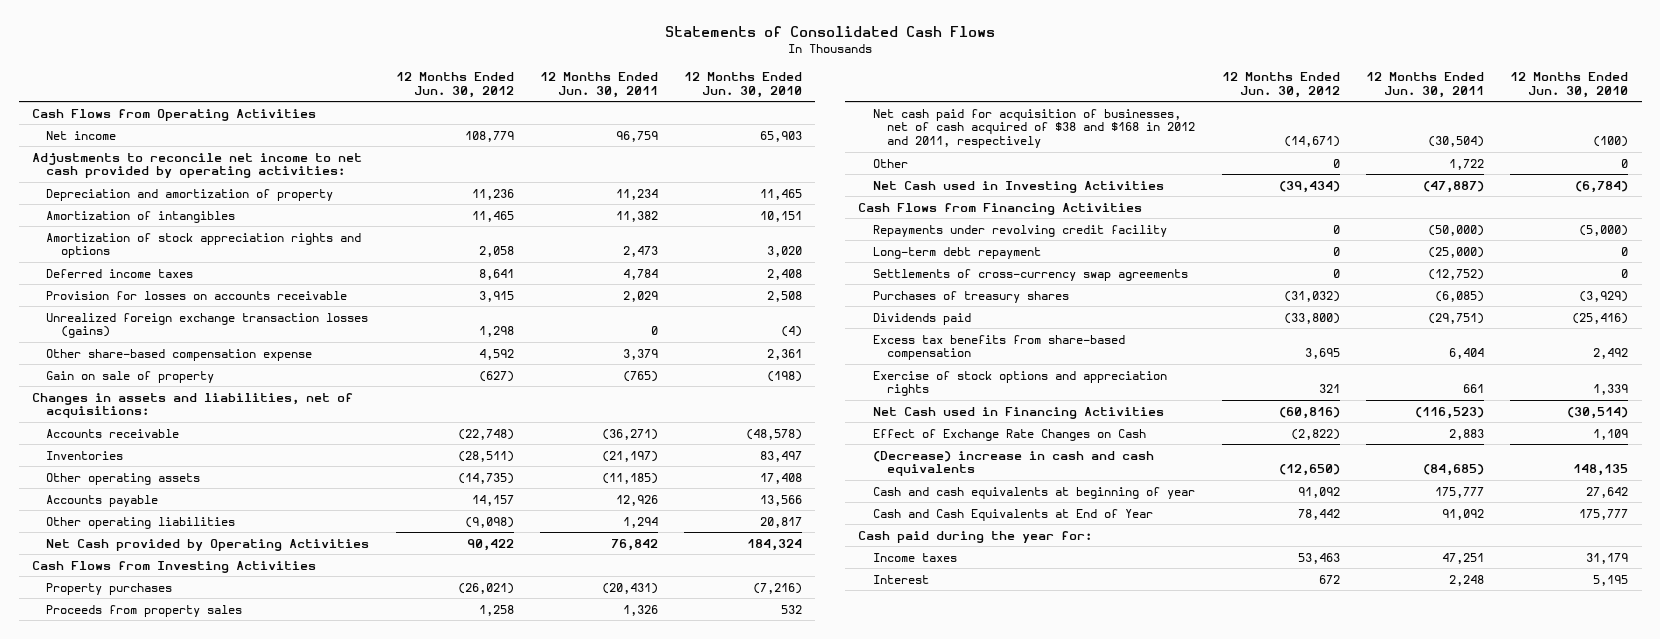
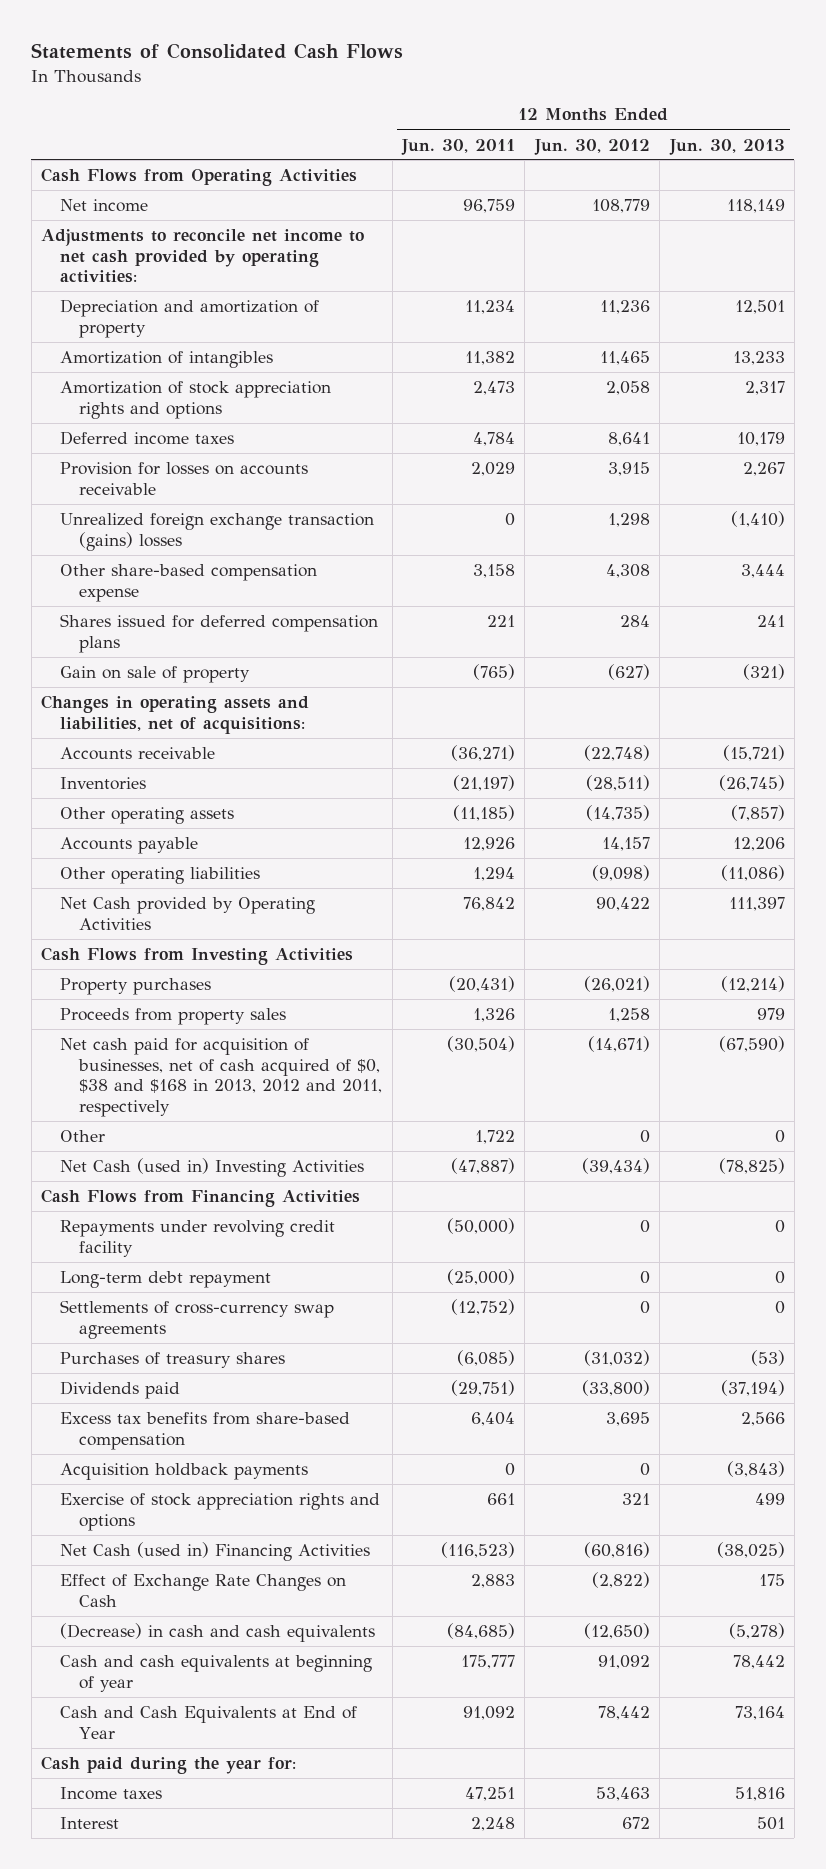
[684,71,803,98] 12 Months Ended Jun. 30, 2010 -> none
none -> [668,138,785,155] Jun. 30, 2013
[46,312,369,339] Unrealized foreign exchange transaction losses (gains) -> [60,513,375,551] Unrealized foreign exchange transaction (gains) losses
[478,348,514,360] 4,592 -> [605,564,650,579] 4,308
[622,348,658,360] 3,379 -> [473,564,516,579] 3,158
none -> [60,614,379,653] Shares issued for deferred compensation plans
[31,392,353,419] Changes in assets and liabilities, net of acquisitions: -> [41,695,310,734] Changes in operating assets and liabilities, net of acquisitions:
[872,108,1196,149] Net cash paid for acquisition of businesses, net of cash acquired of $38 and $168 in 2012 and 2011, respectively -> [60,1038,383,1118] Net cash paid for acquisition of businesses, net of cash acquired of $0, $38 and $168 in 2013, 2012 and 2011, respectively
[872,180,1164,193] Net Cash used in Investing Activities -> [60,1158,365,1178] Net Cash (used in) Investing Activities
none -> [60,1463,309,1481] Acquisition holdback payments
[872,370,1167,397] Exercise of stock options and appreciation rights -> [60,1493,381,1531] Exercise of stock appreciation rights and options
[872,406,1164,419] Net Cash used in Financing Activities -> [60,1542,371,1562] Net Cash (used in) Financing Activities
[872,450,1154,477] (Decrease) increase in cash and cash equivalents -> [60,1623,376,1643] (Decrease) in cash and cash equivalents

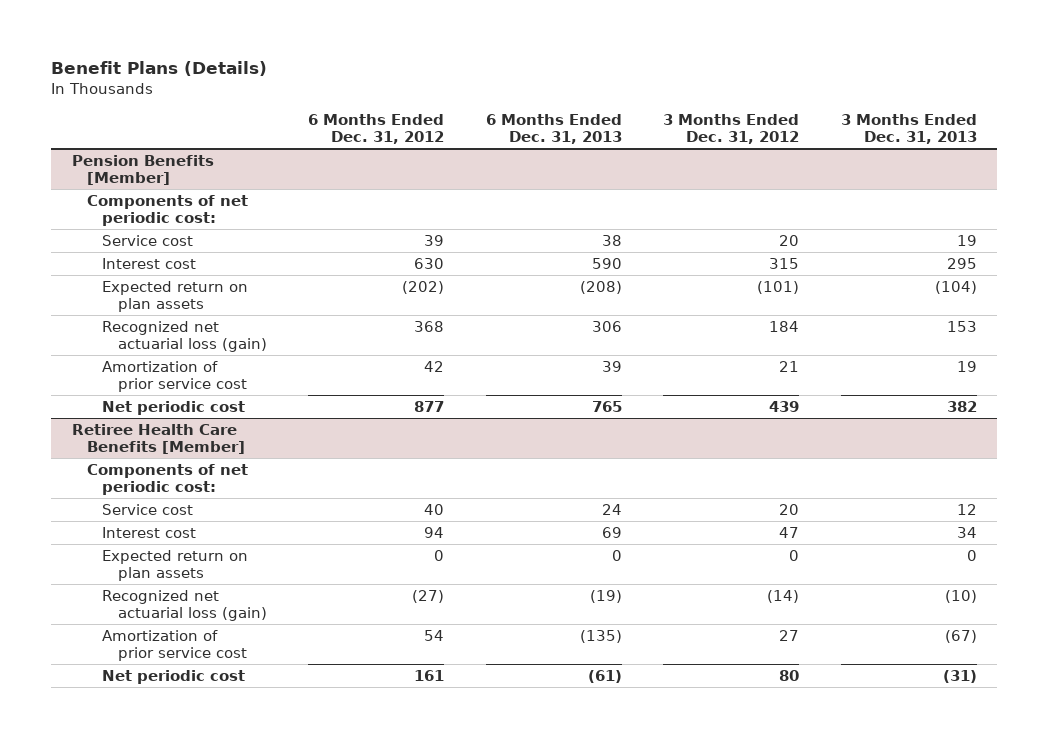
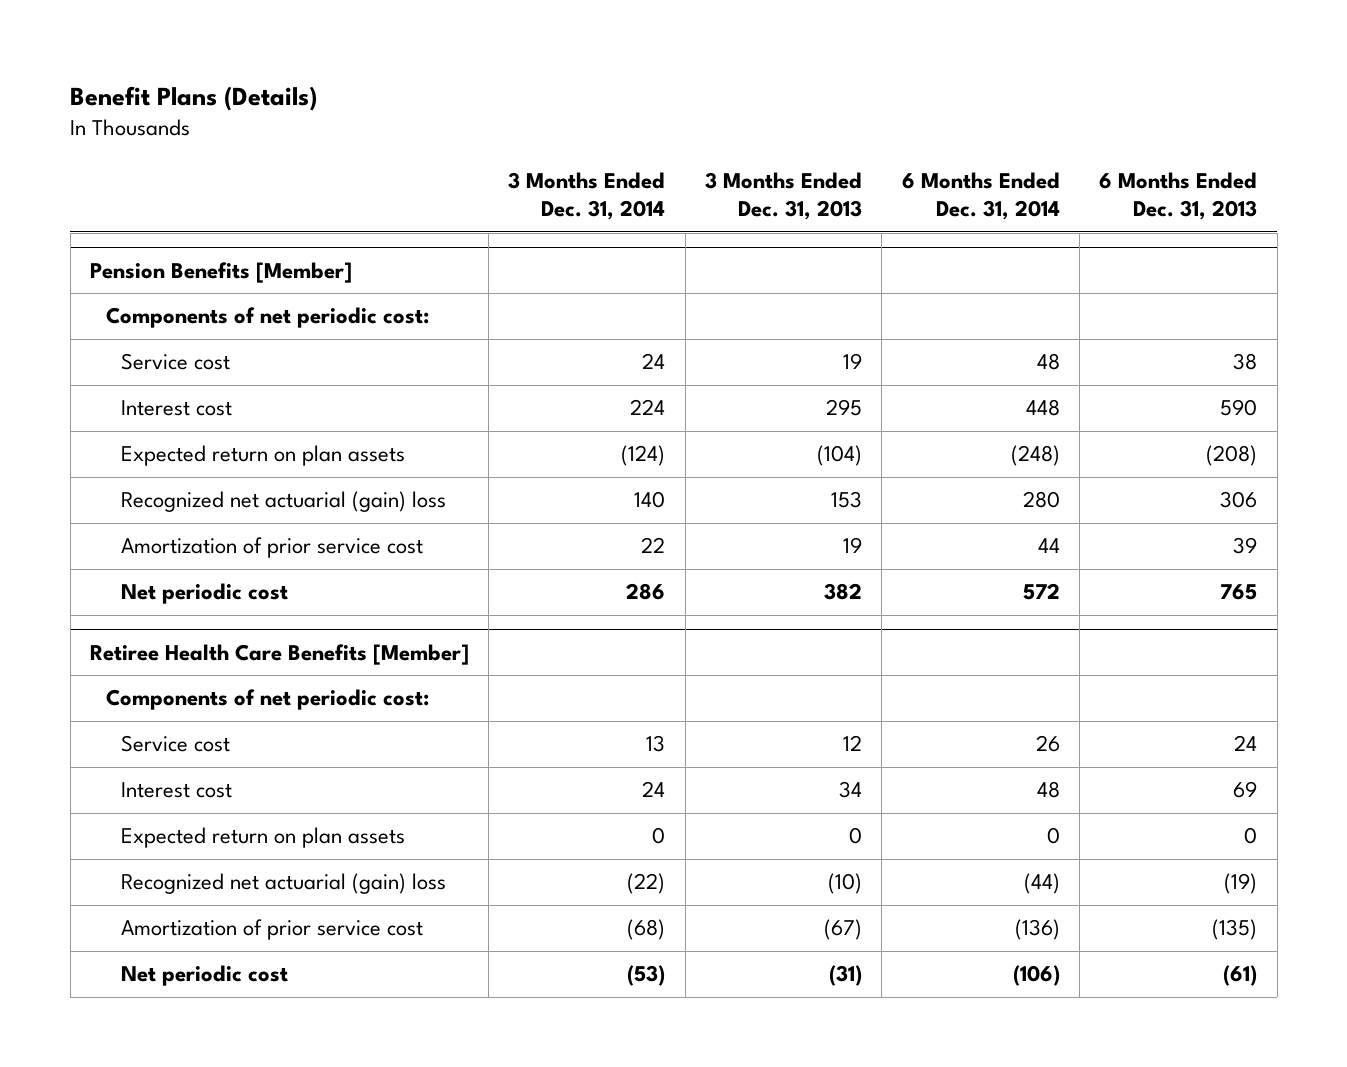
[308,114,445,145] 6 Months Ended Dec. 31, 2012 -> none
[663,114,800,145] 3 Months Ended Dec. 31, 2012 -> none
none -> [508,171,666,221] 3 Months Ended Dec. 31, 2014
none -> [901,171,1060,221] 6 Months Ended Dec. 31, 2014
[102,320,267,352] Recognized net actuarial loss (gain) -> [121,491,447,513] Recognized net actuarial (gain) loss
[102,589,267,621] Recognized net actuarial loss (gain) -> [121,873,447,895] Recognized net actuarial (gain) loss

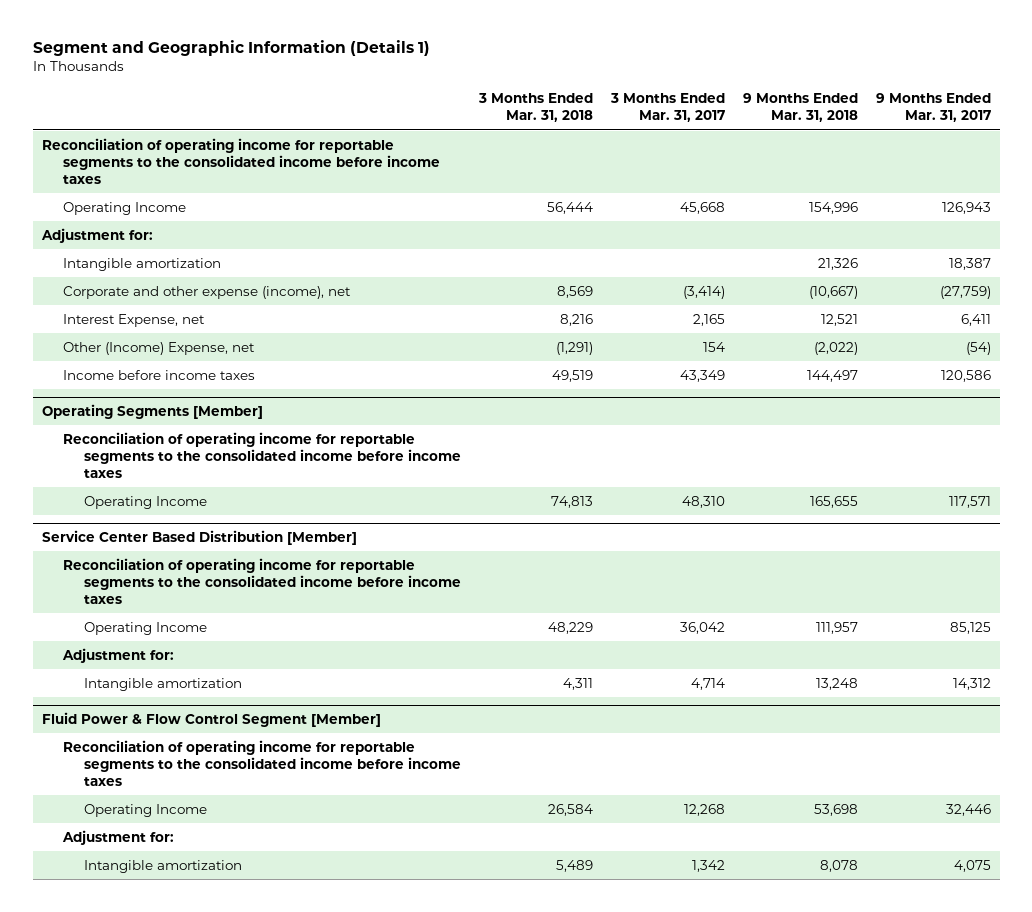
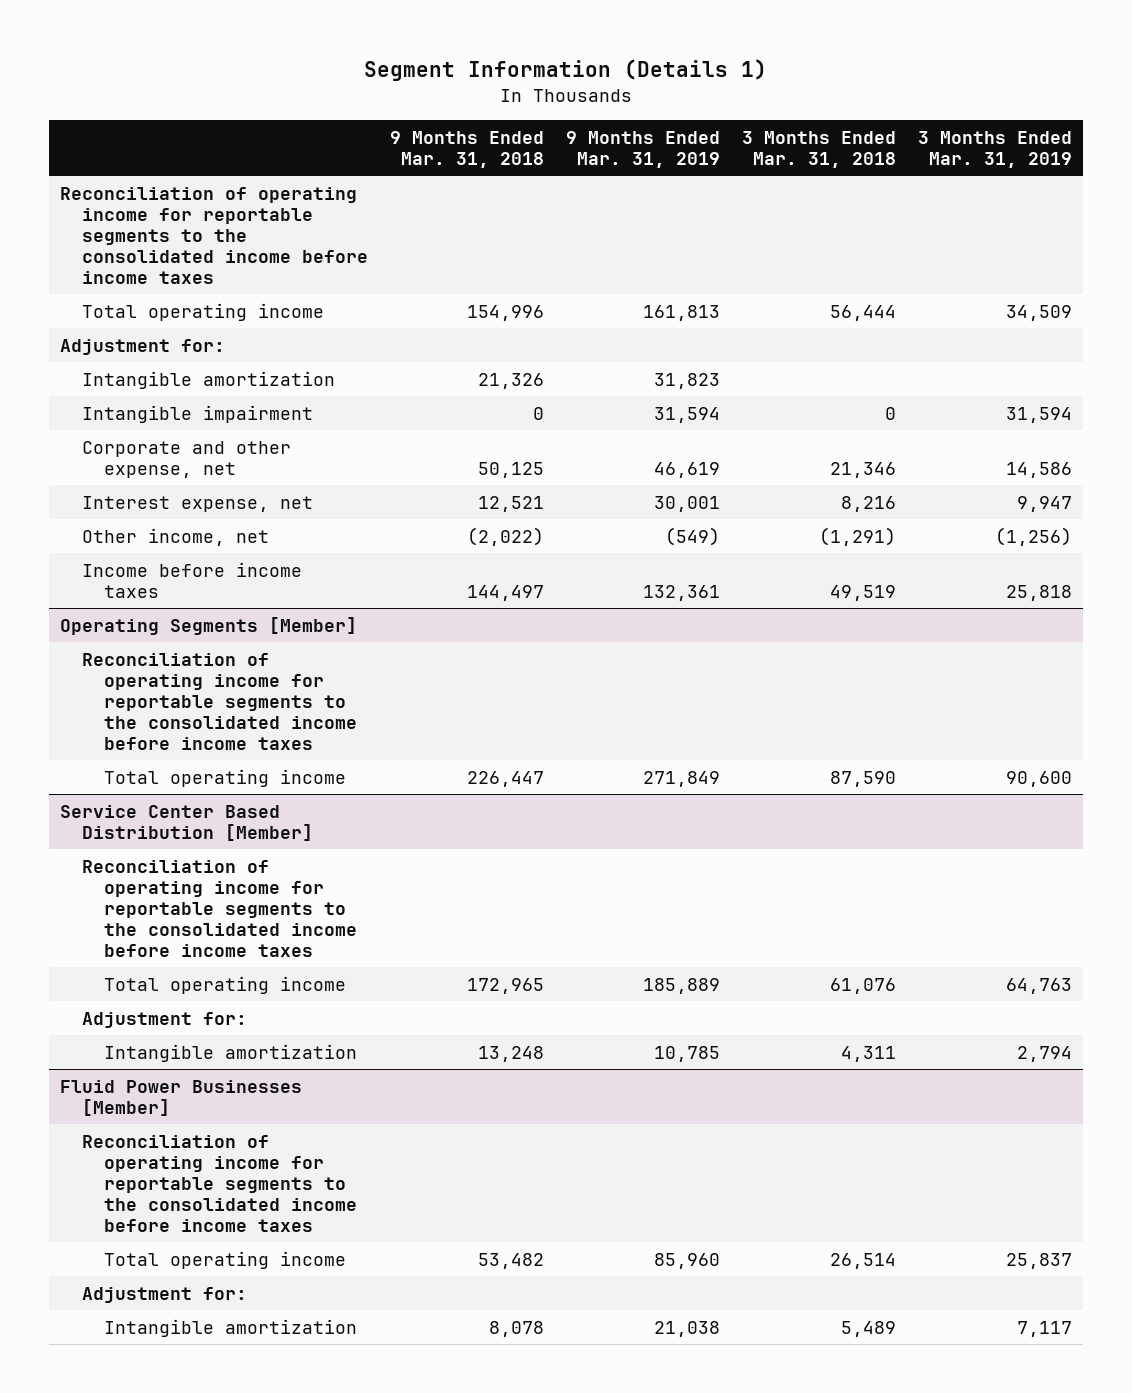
[32,40,430,57] Segment and Geographic Information (Details 1) -> [363,59,767,82] Segment Information (Details 1)
[609,93,725,123] 3 Months Ended Mar. 31, 2017 -> none
[875,93,991,123] 9 Months Ended Mar. 31, 2017 -> none
none -> [565,130,720,168] 9 Months Ended Mar. 31, 2019
none -> [917,130,1072,168] 3 Months Ended Mar. 31, 2019
[62,201,186,215] Operating Income -> [81,302,324,321] Total operating income
none -> [81,404,313,423] Intangible impairment
[62,285,351,299] Corporate and other expense (income), net -> [81,440,291,478] Corporate and other expense, net
[556,285,593,298] 8,569 -> [829,461,896,478] 21,346
[808,285,858,299] (10,667) -> [477,461,544,478] 50,125
[62,313,205,327] Interest Expense, net -> [81,495,313,512] Interest expense, net
[62,341,255,355] Other (Income) Expense, net -> [81,527,269,546] Other income, net
[83,495,207,509] Operating Income -> [103,768,346,787] Total operating income
[550,495,593,508] 74,813 -> [829,770,896,787] 87,590
[809,495,858,508] 165,655 -> [466,770,544,787] 226,447
[83,621,207,635] Operating Income -> [103,975,346,994] Total operating income
[547,621,593,634] 48,229 -> [829,977,896,994] 61,076
[815,621,858,634] 111,957 -> [466,977,544,994] 172,965
[41,712,381,728] Fluid Power & Flow Control Segment [Member] -> none
none -> [59,1079,302,1116] Fluid Power Businesses [Member]
[83,803,207,817] Operating Income -> [103,1250,346,1269] Total operating income
[547,803,593,816] 26,584 -> [829,1252,896,1269] 26,514
[813,803,858,816] 53,698 -> [477,1252,544,1269] 53,482

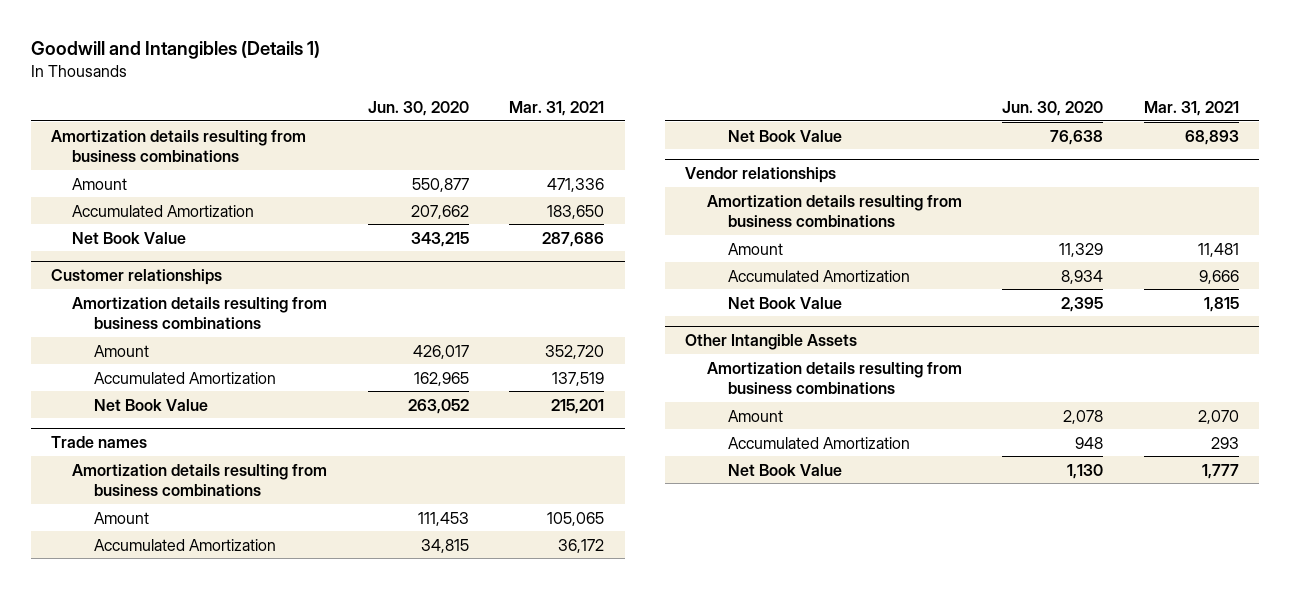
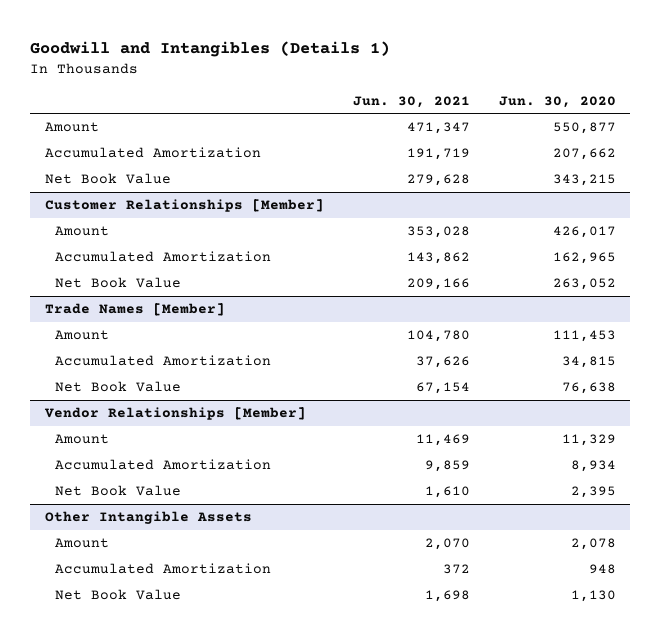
[509,100,605,116] Mar. 31, 2021 -> none
none -> [352,95,470,108] Jun. 30, 2021
[50,129,306,163] Amortization details resulting from business combinations -> none
[72,296,328,330] Amortization details resulting from business combinations -> none
[50,268,222,285] Customer relationships -> [44,199,324,213] Customer Relationships [Member]
[72,463,328,497] Amortization details resulting from business combinations -> none
[50,435,147,448] Trade names -> [44,303,225,317] Trade Names [Member]
[706,194,962,228] Amortization details resulting from business combinations -> none
[685,166,837,183] Vendor relationships -> [43,407,306,421] Vendor Relationships [Member]
[706,361,962,395] Amortization details resulting from business combinations -> none

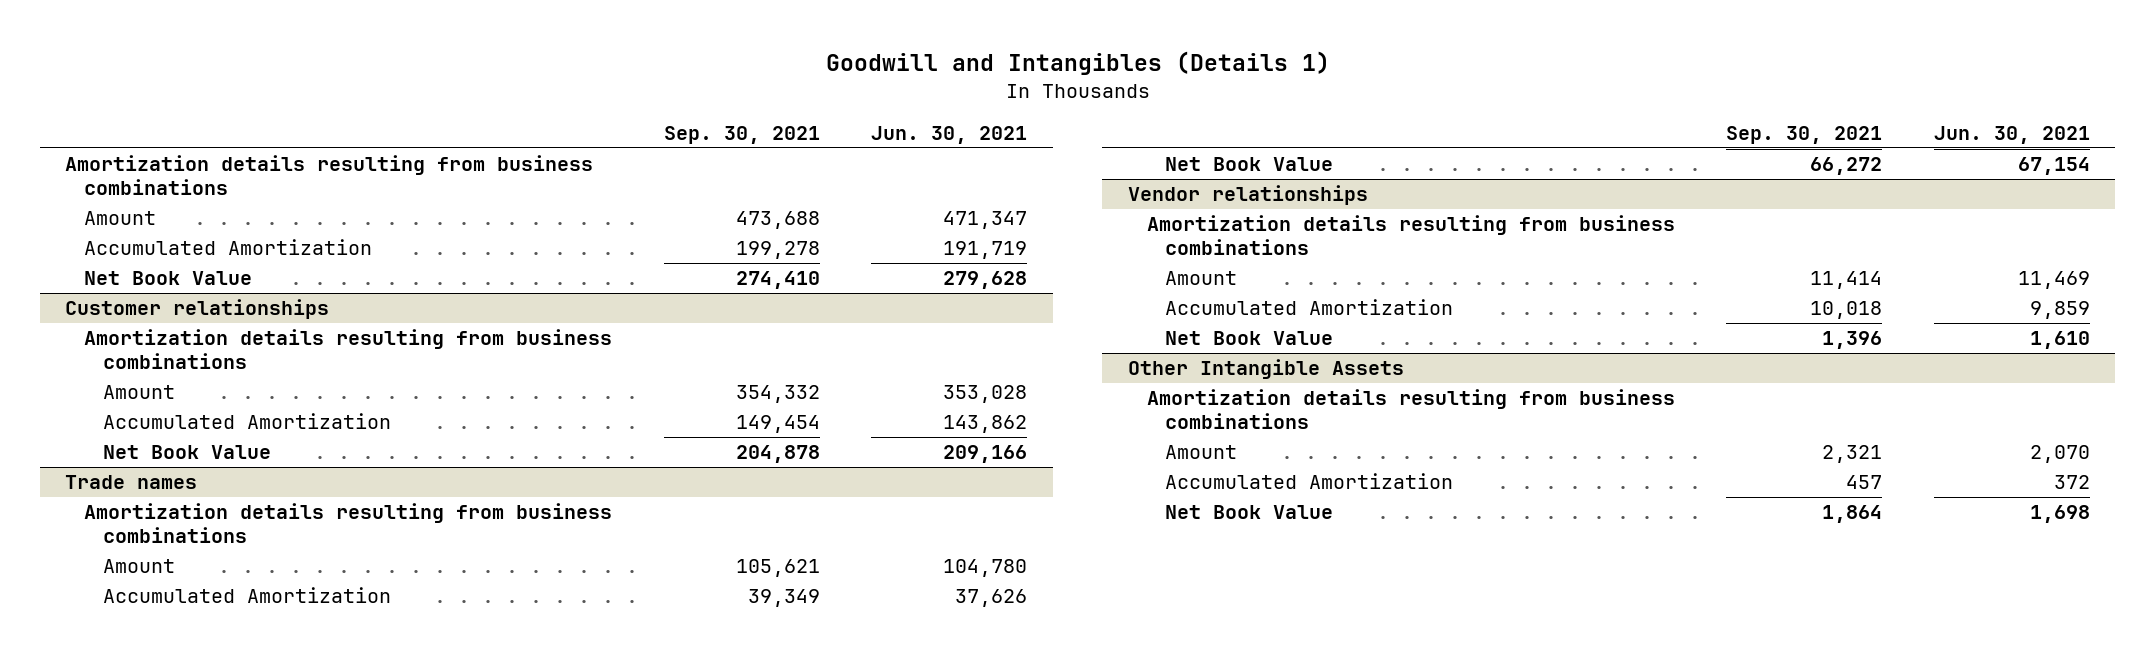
[498,95,616,108] Jun. 30, 2020 -> none
none -> [663,126,820,145] Sep. 30, 2021
none -> [65,155,594,195] Amortization details resulting from business combinations
[44,199,324,213] Customer Relationships [Member] -> [65,299,330,320] Customer relationships
none -> [84,329,613,369] Amortization details resulting from business combinations
[44,303,225,317] Trade Names [Member] -> [65,475,198,490] Trade names
none -> [84,503,613,543] Amortization details resulting from business combinations
[43,407,306,421] Vendor Relationships [Member] -> [1128,185,1369,206] Vendor relationships
none -> [1146,215,1675,255] Amortization details resulting from business combinations
none -> [1146,389,1675,429] Amortization details resulting from business combinations

